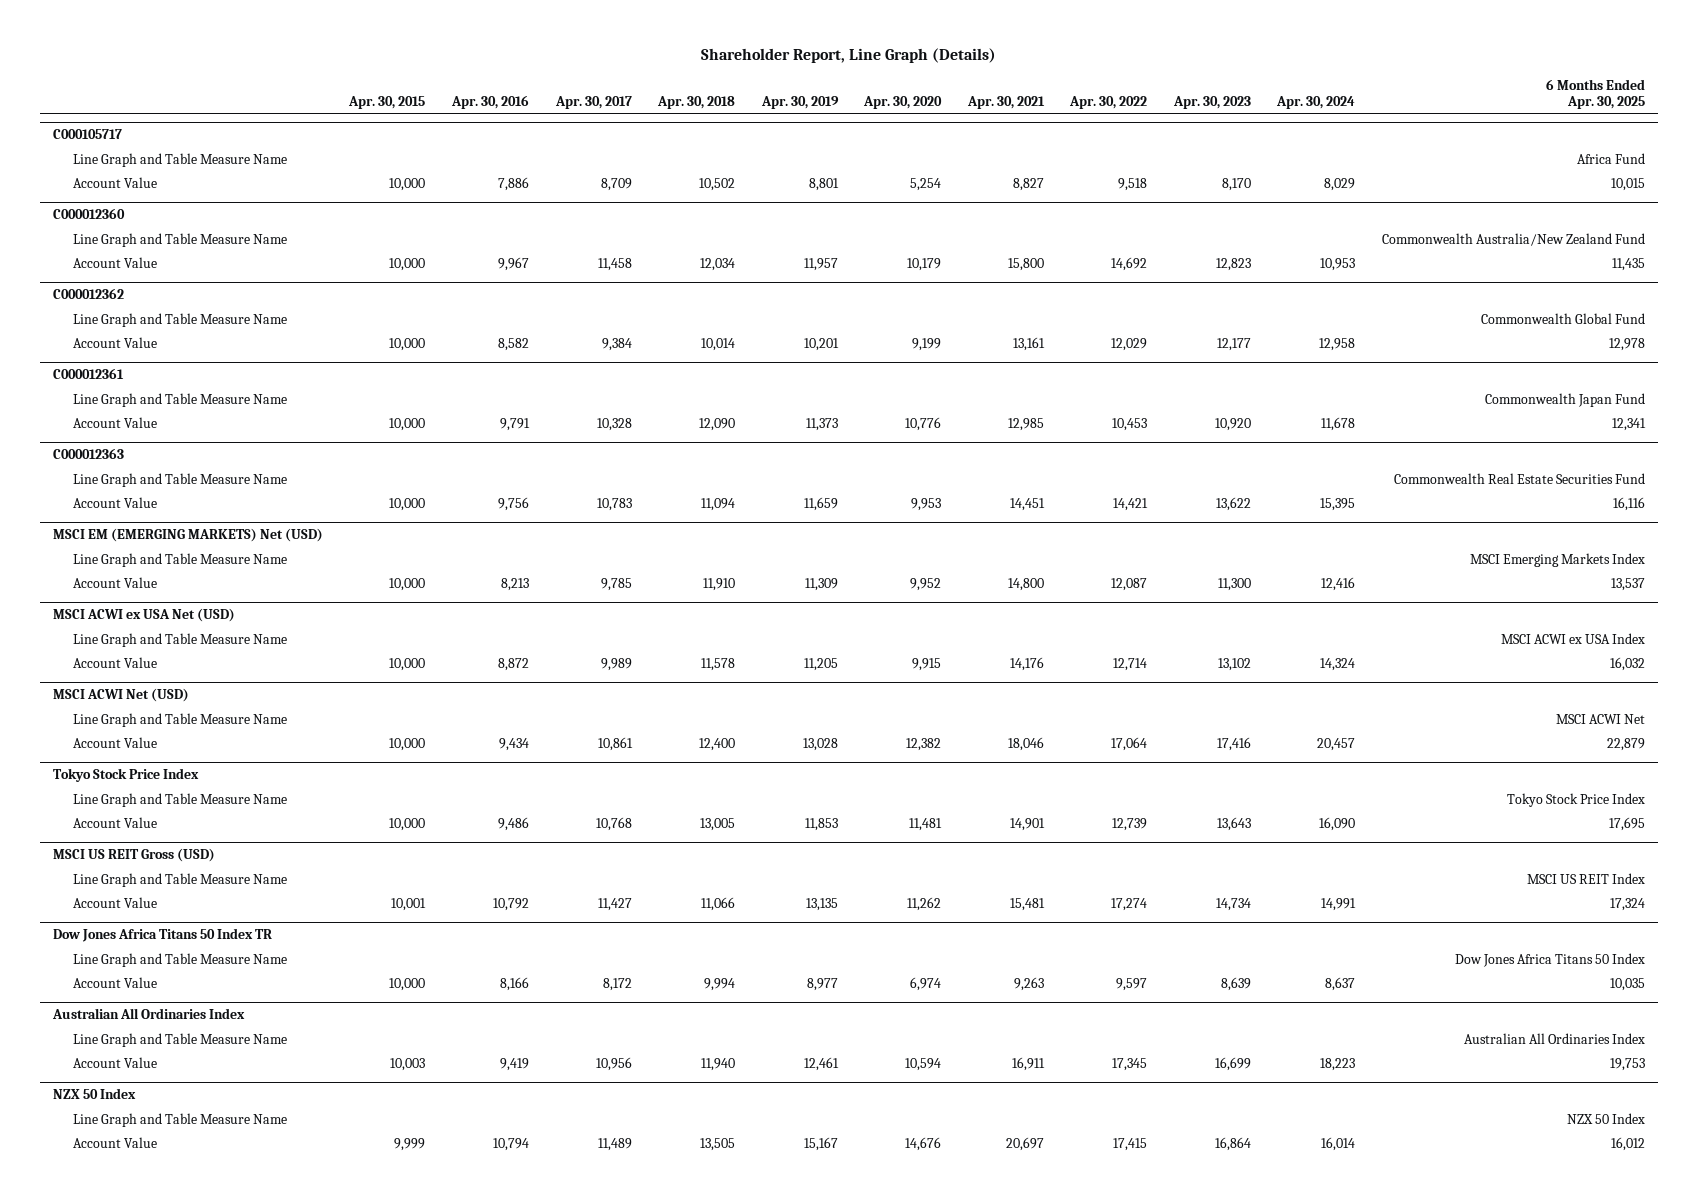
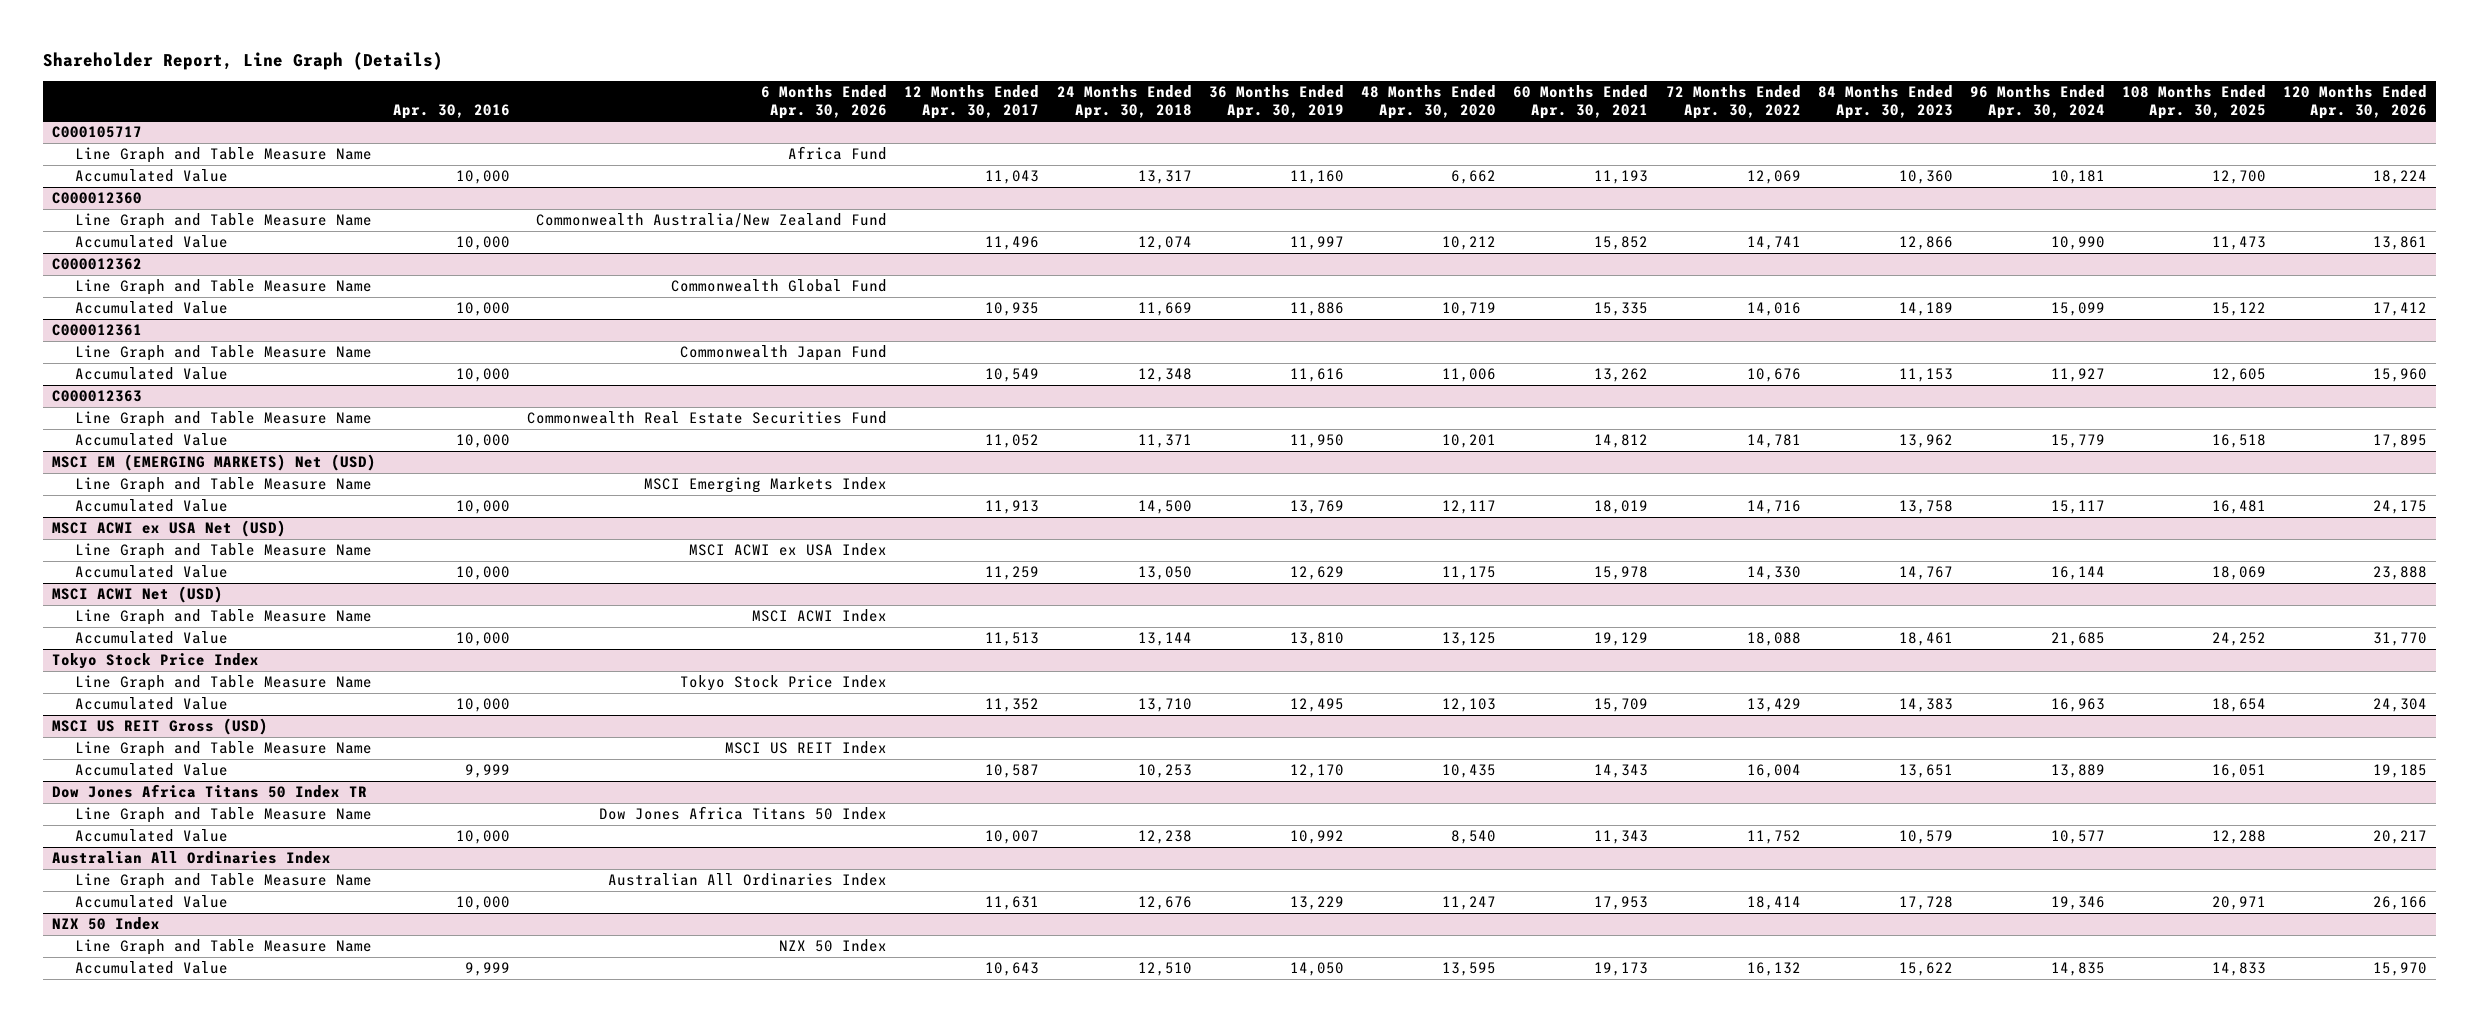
[348,96,426,110] Apr. 30, 2015 -> none
[554,96,632,110] Apr. 30, 2017 -> none
[657,96,736,110] Apr. 30, 2018 -> none
[760,96,839,110] Apr. 30, 2019 -> none
[863,96,943,110] Apr. 30, 2020 -> none
[966,96,1045,110] Apr. 30, 2021 -> none
[1069,96,1148,110] Apr. 30, 2022 -> none
[1172,96,1251,110] Apr. 30, 2023 -> none
[1276,96,1356,110] Apr. 30, 2024 -> none
[1546,79,1646,110] 6 Months Ended Apr. 30, 2025 -> none
none -> [761,85,888,119] 6 Months Ended Apr. 30, 2026
none -> [904,85,1040,119] 12 Months Ended Apr. 30, 2017
none -> [1056,85,1192,119] 24 Months Ended Apr. 30, 2018
none -> [1208,85,1344,119] 36 Months Ended Apr. 30, 2019
none -> [1361,85,1497,119] 48 Months Ended Apr. 30, 2020
none -> [1513,85,1649,119] 60 Months Ended Apr. 30, 2021
none -> [1665,85,1801,119] 72 Months Ended Apr. 30, 2022
none -> [1817,85,1953,119] 84 Months Ended Apr. 30, 2023
none -> [1969,85,2105,119] 96 Months Ended Apr. 30, 2024
none -> [2122,85,2267,119] 108 Months Ended Apr. 30, 2025
none -> [2283,85,2428,119] 120 Months Ended Apr. 30, 2026
[73,176,158,188] Account Value -> none
none -> [74,169,228,183] Accumulated Value
[73,256,158,268] Account Value -> none
none -> [74,235,228,249] Accumulated Value
[73,336,158,348] Account Value -> none
none -> [74,301,228,315] Accumulated Value
[73,416,158,428] Account Value -> none
none -> [74,367,228,381] Accumulated Value
[73,496,158,508] Account Value -> none
none -> [74,433,228,447] Accumulated Value
[73,576,158,588] Account Value -> none
none -> [74,499,228,513] Accumulated Value
[73,656,158,668] Account Value -> none
none -> [74,565,228,579] Accumulated Value
[73,736,158,748] Account Value -> none
none -> [74,631,228,645] Accumulated Value
[73,816,158,828] Account Value -> none
none -> [74,697,228,711] Accumulated Value
[73,896,158,908] Account Value -> none
none -> [74,763,228,777] Accumulated Value
[73,976,158,988] Account Value -> none
none -> [74,829,228,843] Accumulated Value
[73,1056,158,1068] Account Value -> none
none -> [74,895,228,909] Accumulated Value
[73,1136,158,1148] Account Value -> none
none -> [74,961,228,975] Accumulated Value

